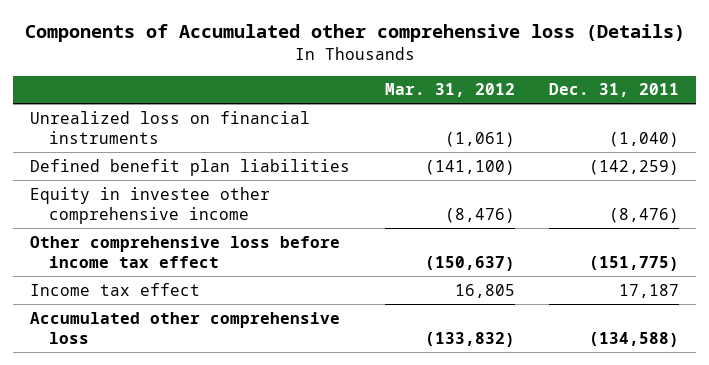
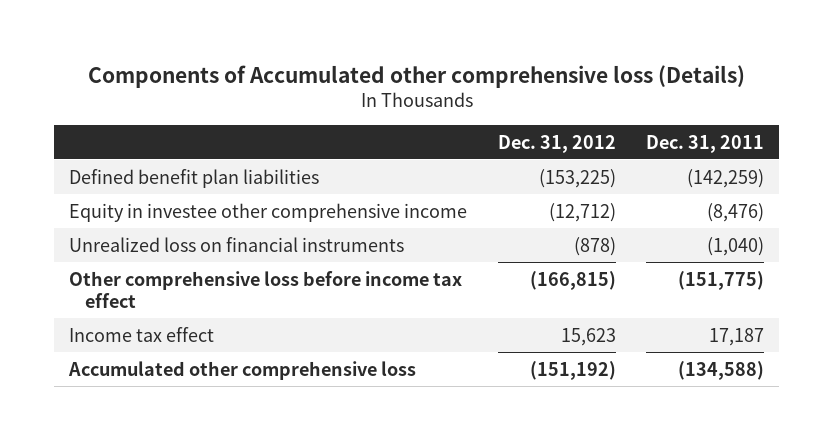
[384,83,515,98] Mar. 31, 2012 -> none
none -> [497,134,616,153] Dec. 31, 2012
[30,110,311,144] Unrealized loss on financial instruments -> [69,236,405,252] Unrealized loss on financial instruments

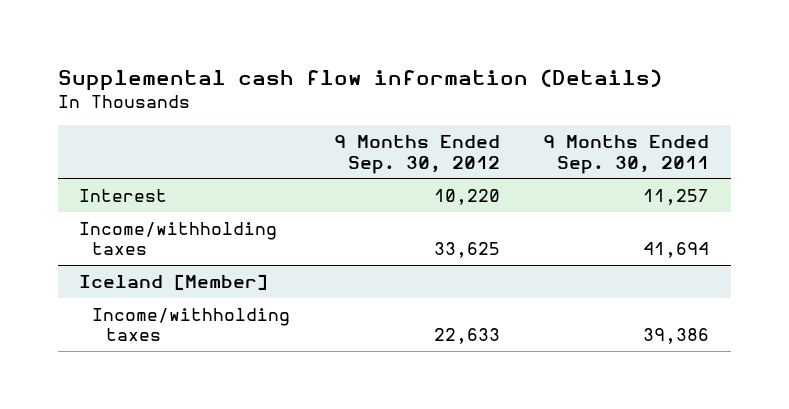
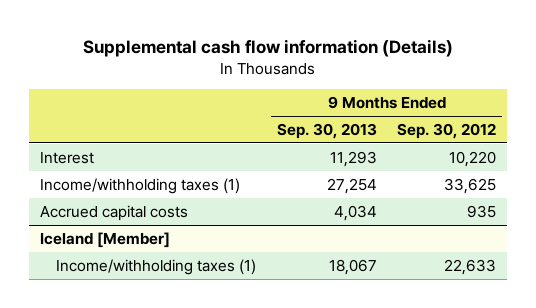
[543,135,710,174] 9 Months Ended Sep. 30, 2011 -> none
none -> [276,123,377,140] Sep. 30, 2013
[79,221,278,256] Income/withholding taxes -> [39,177,240,194] Income/withholding taxes (1)
none -> [39,204,188,221] Accrued capital costs
[92,307,291,342] Income/withholding taxes -> [55,258,256,275] Income/withholding taxes (1)

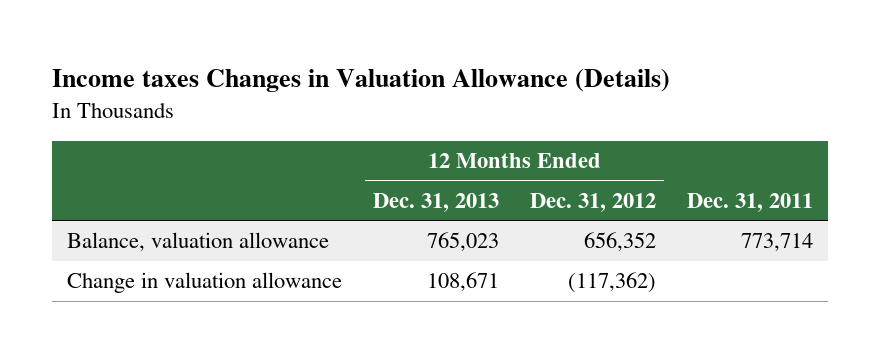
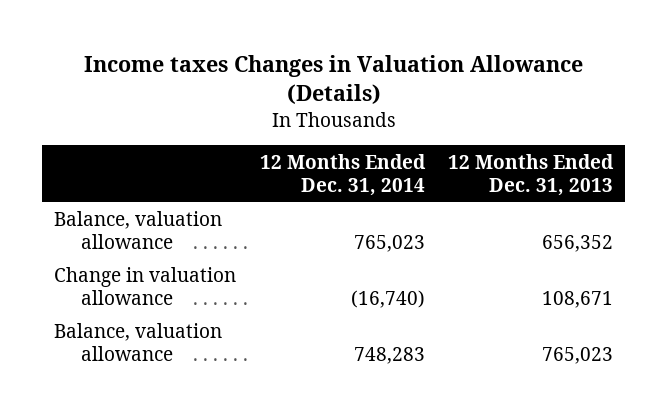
[529,192,656,212] Dec. 31, 2012 -> none
[686,192,813,212] Dec. 31, 2011 -> none
none -> [259,153,426,196] 12 Months Ended Dec. 31, 2014
none -> [54,211,223,250] Balance, valuation allowance
[67,232,330,253] Balance, valuation allowance -> [54,323,223,362] Balance, valuation allowance

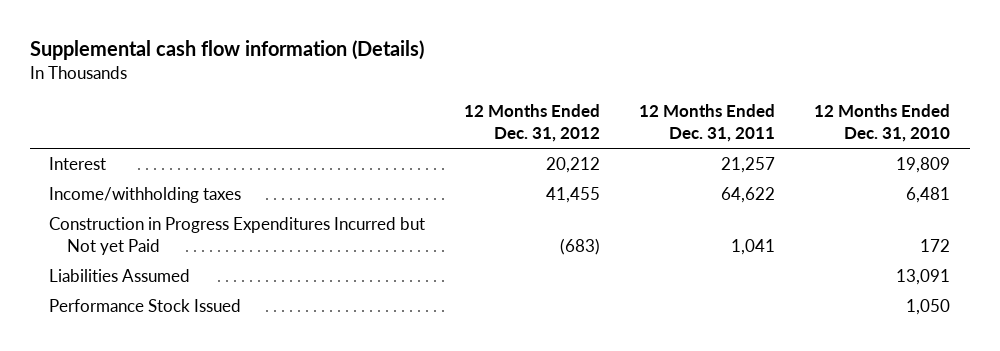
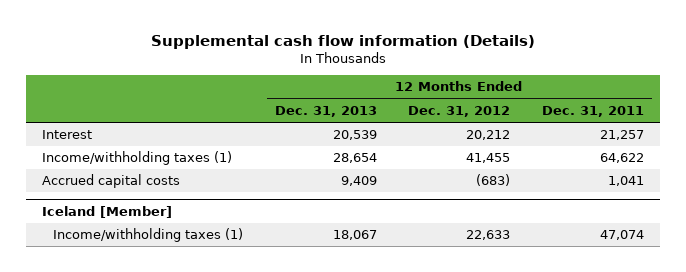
[814,104,951,143] 12 Months Ended Dec. 31, 2010 -> none
none -> [274,105,377,117] Dec. 31, 2013
[49,269,191,283] Liabilities Assumed -> none
[49,299,242,313] Performance Stock Issued -> none
[49,187,242,204] Income/withholding taxes -> [42,151,233,166] Income/withholding taxes (1)
[49,217,426,255] Construction in Progress Expenditures Incurred but Not yet Paid -> [42,174,181,189] Accrued capital costs
none -> [42,205,173,218] Iceland [Member]
none -> [53,228,244,243] Income/withholding taxes (1)

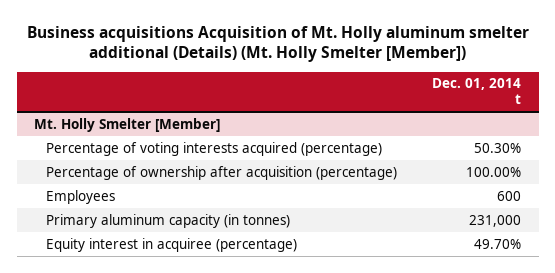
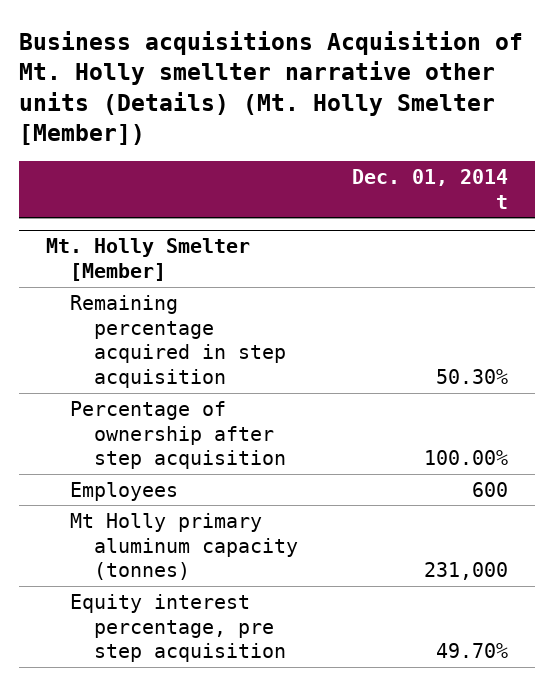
[26,25,529,63] Business acquisitions Acquisition of Mt. Holly aluminum smelter additional (Details) (Mt. Holly Smelter [Member]) -> [18,30,523,146] Business acquisitions Acquisition of Mt. Holly smellter narrative other units (Details) (Mt. Holly Smelter [Member])
[46,141,383,156] Percentage of voting interests acquired (percentage) -> [69,294,286,389] Remaining percentage acquired in step acquisition
[46,165,398,180] Percentage of ownership after acquisition (percentage) -> [69,400,286,470] Percentage of ownership after step acquisition
[46,213,291,228] Primary aluminum capacity (in tonnes) -> [69,512,298,581] Mt Holly primary aluminum capacity (tonnes)
[46,237,298,252] Equity interest in acquiree (percentage) -> [69,593,286,663] Equity interest percentage, pre step acquisition

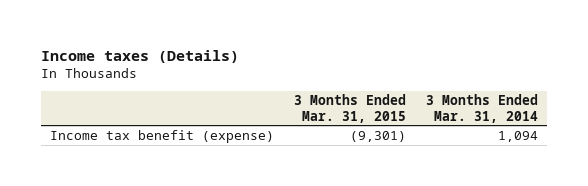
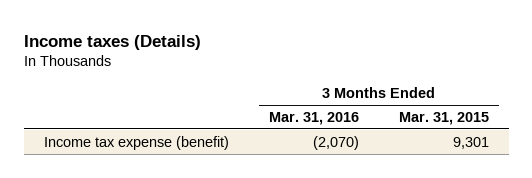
[425,94,538,123] 3 Months Ended Mar. 31, 2014 -> none
none -> [268,112,359,126] Mar. 31, 2016
[50,130,275,144] Income tax benefit (expense) -> [43,136,229,151] Income tax expense (benefit)
[349,131,406,143] (9,301) -> [452,137,489,150] 9,301

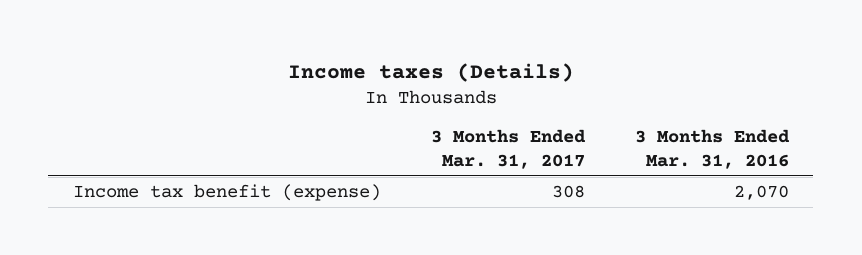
[398,112,489,126] Mar. 31, 2015 -> none
none -> [430,129,586,170] 3 Months Ended Mar. 31, 2017
[43,136,229,151] Income tax expense (benefit) -> [73,184,382,202] Income tax benefit (expense)
[312,136,359,151] (2,070) -> [733,185,789,201] 2,070

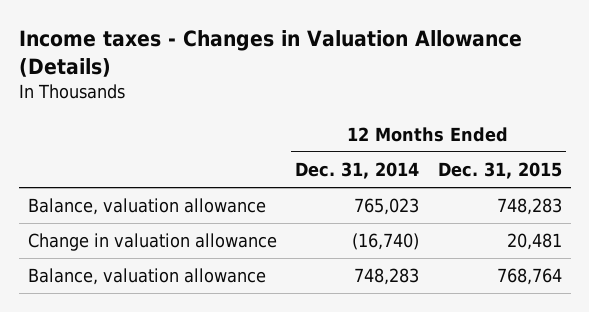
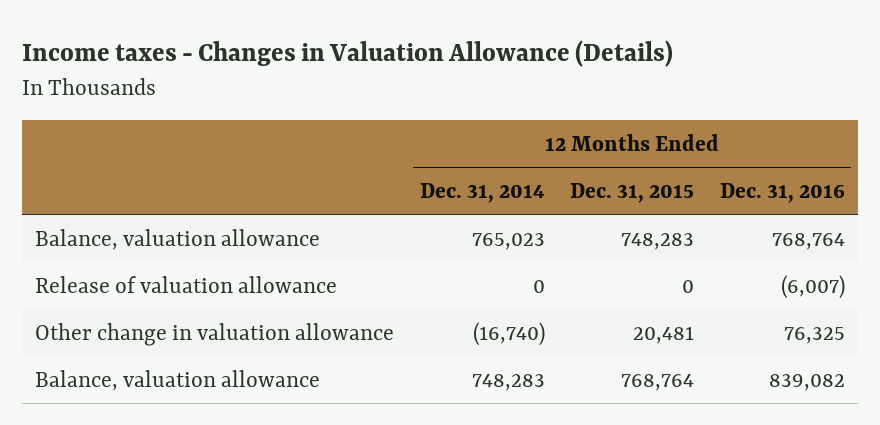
none -> [719,182,845,203] Dec. 31, 2016
none -> [35,275,338,293] Release of valuation allowance
[27,233,277,252] Change in valuation allowance -> [35,322,395,346] Other change in valuation allowance

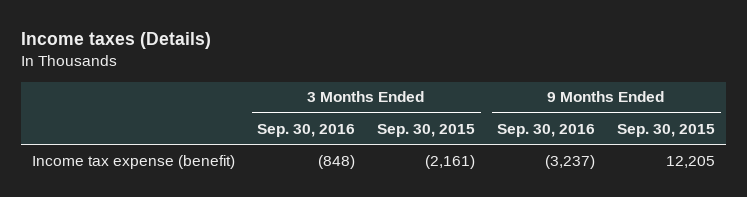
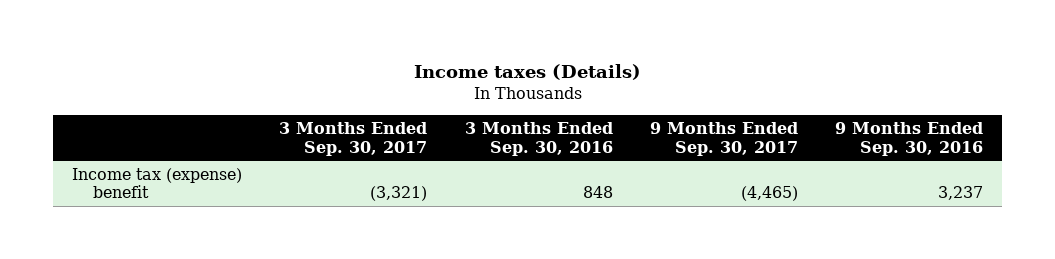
[377,123,476,137] Sep. 30, 2015 -> none
[617,123,716,137] Sep. 30, 2015 -> none
none -> [279,122,428,156] 3 Months Ended Sep. 30, 2017
none -> [650,122,799,156] 9 Months Ended Sep. 30, 2017
[32,154,236,169] Income tax expense (benefit) -> [72,168,243,199] Income tax (expense) benefit
[318,154,356,169] (848) -> [582,186,613,199] 848
[545,154,596,169] (3,237) -> [938,186,984,201] 3,237

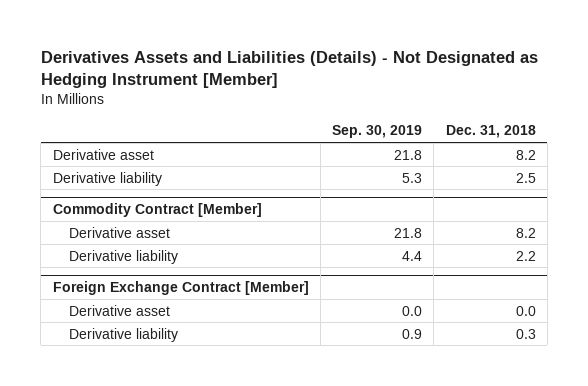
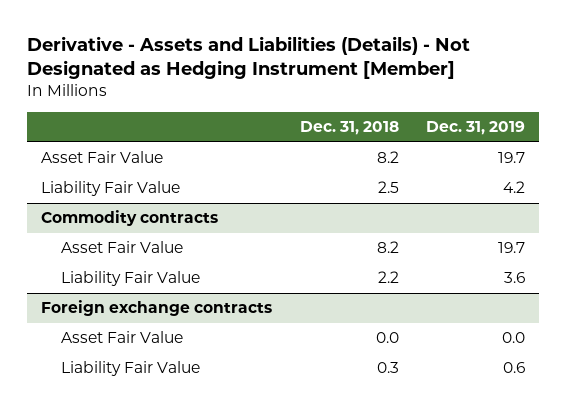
[40,50,538,89] Derivatives Assets and Liabilities (Details) - Not Designated as Hedging Instrument [Member] -> [26,36,470,80] Derivative - Assets and Liabilities (Details) - Not Designated as Hedging Instrument [Member]
[332,125,423,139] Sep. 30, 2019 -> none
none -> [426,121,526,136] Dec. 31, 2019
[52,148,154,160] Derivative asset -> [40,151,163,164] Asset Fair Value
[52,171,162,186] Derivative liability -> [40,181,180,197] Liability Fair Value
[52,203,262,218] Commodity Contract [Member] -> [40,210,218,227] Commodity contracts
[69,226,171,238] Derivative asset -> [60,241,183,254] Asset Fair Value
[69,249,179,264] Derivative liability -> [60,271,200,287] Liability Fair Value
[52,281,309,296] Foreign Exchange Contract [Member] -> [40,300,272,317] Foreign exchange contracts
[69,304,171,316] Derivative asset -> [60,331,183,344] Asset Fair Value
[69,327,179,342] Derivative liability -> [60,361,200,377] Liability Fair Value

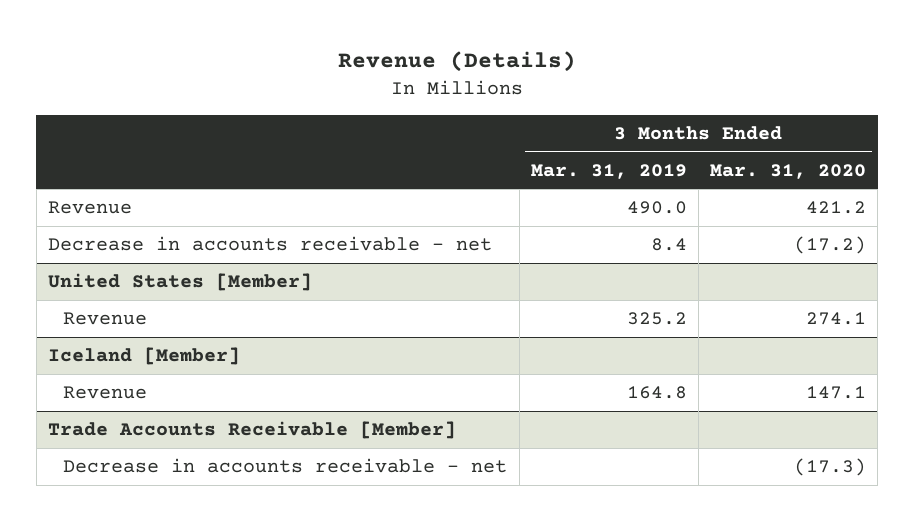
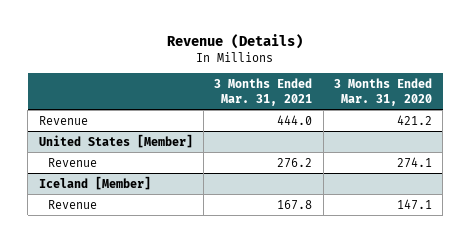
[530,163,687,179] Mar. 31, 2019 -> none
none -> [214,78,313,106] 3 Months Ended Mar. 31, 2021
[47,236,492,252] Decrease in accounts receivable - net -> none
[47,421,456,440] Trade Accounts Receivable [Member] -> none
[63,458,508,474] Decrease in accounts receivable - net -> none

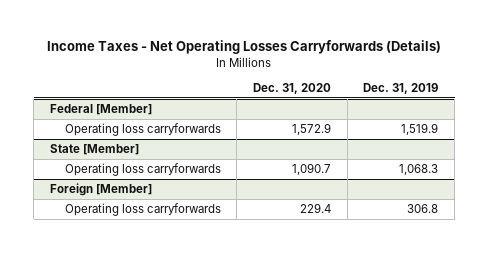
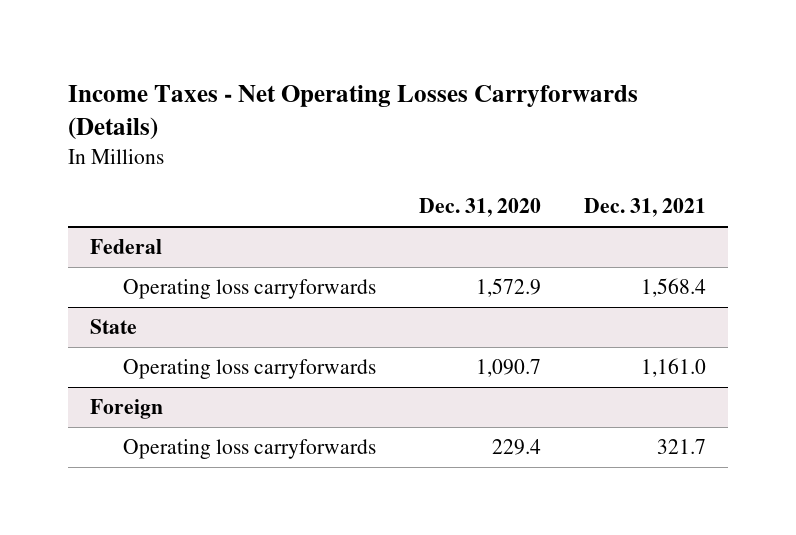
[363,83,439,95] Dec. 31, 2019 -> none
none -> [584,198,707,218] Dec. 31, 2021
[49,104,152,116] Federal [Member] -> [89,239,162,255] Federal
[49,144,139,156] State [Member] -> [89,319,137,335] State
[49,183,152,197] Foreign [Member] -> [89,399,163,420] Foreign

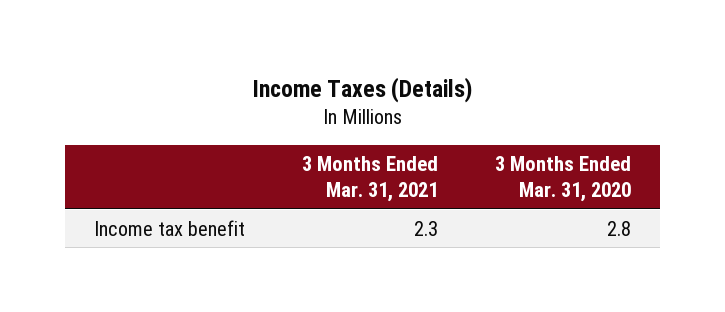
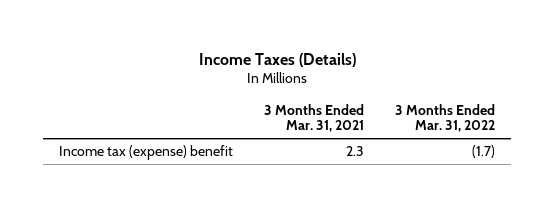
[495,155,632,203] 3 Months Ended Mar. 31, 2020 -> none
none -> [395,103,496,133] 3 Months Ended Mar. 31, 2022
[93,220,245,237] Income tax benefit -> [58,145,233,161] Income tax (expense) benefit

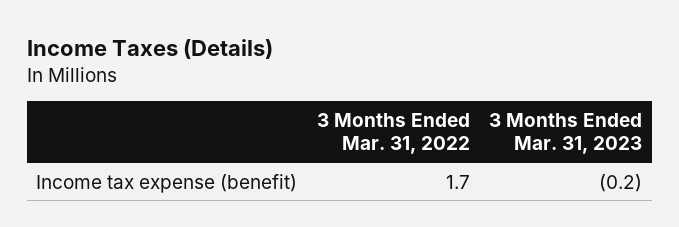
[264,103,365,133] 3 Months Ended Mar. 31, 2021 -> none
none -> [489,112,643,155] 3 Months Ended Mar. 31, 2023
[58,145,233,161] Income tax (expense) benefit -> [36,173,298,193] Income tax expense (benefit)
[472,145,496,159] (1.7) -> [445,174,470,189] 1.7

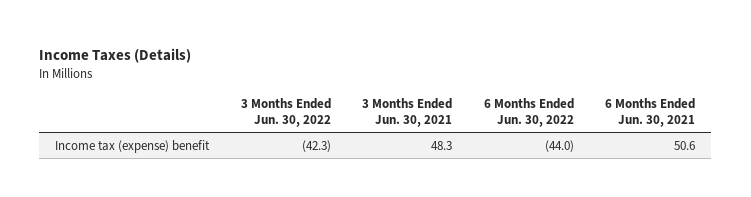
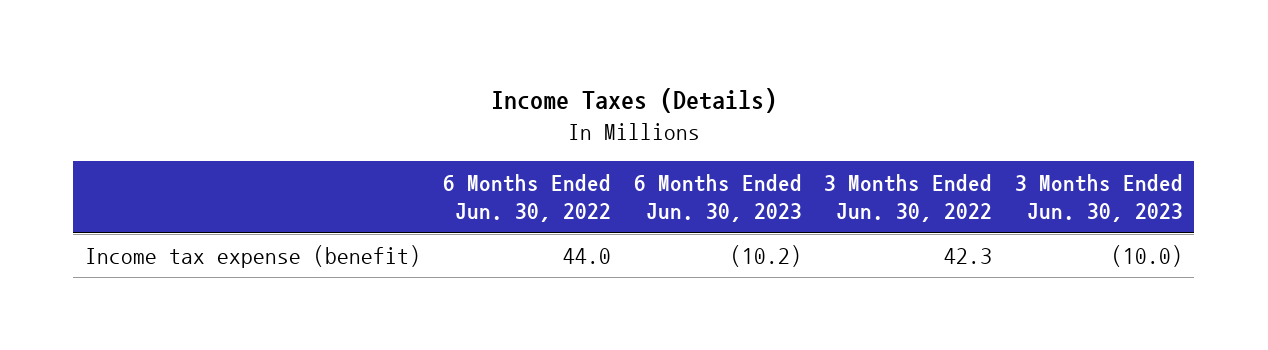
[362,97,453,127] 3 Months Ended Jun. 30, 2021 -> none
[605,97,696,127] 6 Months Ended Jun. 30, 2021 -> none
none -> [633,174,802,223] 6 Months Ended Jun. 30, 2023
none -> [1014,174,1183,223] 3 Months Ended Jun. 30, 2023
[55,139,211,153] Income tax (expense) benefit -> [84,244,421,268] Income tax expense (benefit)
[301,139,331,152] (42.3) -> [944,247,993,264] 42.3
[544,139,574,152] (44.0) -> [563,247,612,264] 44.0

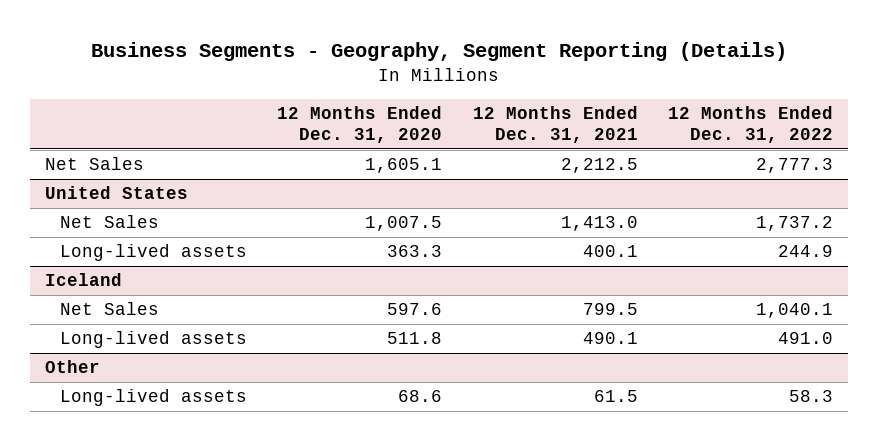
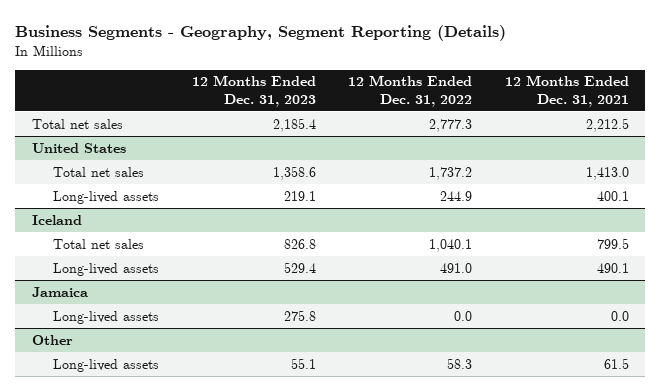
[277,106,443,144] 12 Months Ended Dec. 31, 2020 -> none
none -> [191,75,316,107] 12 Months Ended Dec. 31, 2023
[45,157,145,171] Net Sales -> [31,118,123,129] Total net sales
[60,215,160,229] Net Sales -> [53,166,145,177] Total net sales
[60,302,160,316] Net Sales -> [53,238,145,249] Total net sales
none -> [31,286,88,297] Jamaica
none -> [53,310,160,324] Long-lived assets

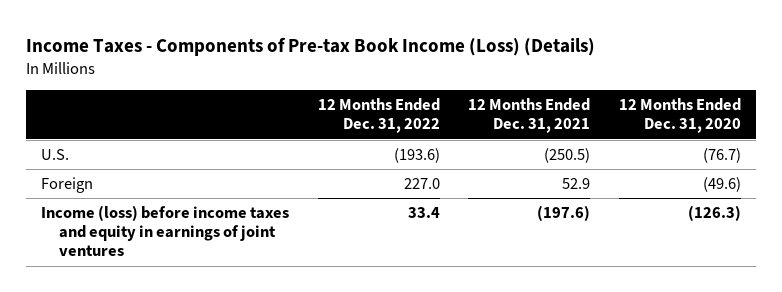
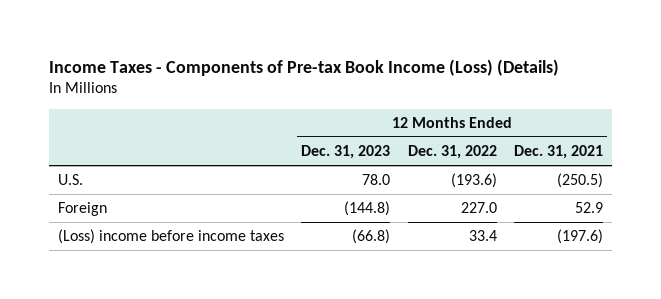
[619,98,742,134] 12 Months Ended Dec. 31, 2020 -> none
none -> [301,144,391,159] Dec. 31, 2023
[40,205,289,257] Income (loss) before income taxes and equity in earnings of joint ventures -> [57,229,284,245] (Loss) income before income taxes

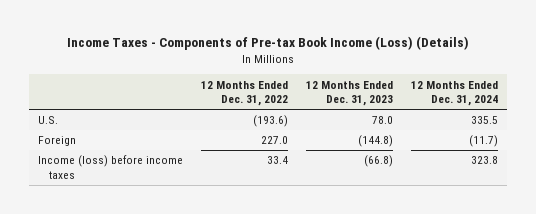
[513,144,603,159] Dec. 31, 2021 -> none
none -> [411,80,499,107] 12 Months Ended Dec. 31, 2024
[57,229,284,245] (Loss) income before income taxes -> [38,155,184,179] Income (loss) before income taxes

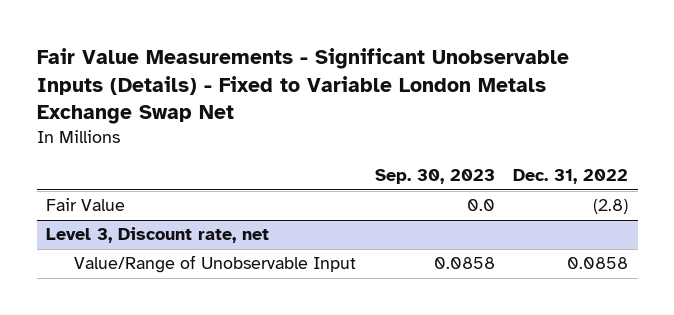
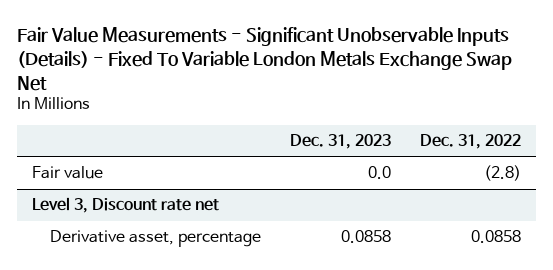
[36,48,569,125] Fair Value Measurements - Significant Unobservable Inputs (Details) - Fixed to Variable London Metals Exchange Swap Net -> [17,26,513,91] Fair Value Measurements - Significant Unobservable Inputs (Details) - Fixed To Variable London Metals Exchange Swap Net
[374,169,495,185] Sep. 30, 2023 -> none
none -> [290,133,392,149] Dec. 31, 2023
[45,198,125,212] Fair Value -> [31,166,103,180] Fair value
[45,227,269,244] Level 3, Discount rate, net -> [31,197,219,214] Level 3, Discount rate net
[74,255,357,274] Value/Range of Unobservable Input -> [50,230,262,248] Derivative asset, percentage

